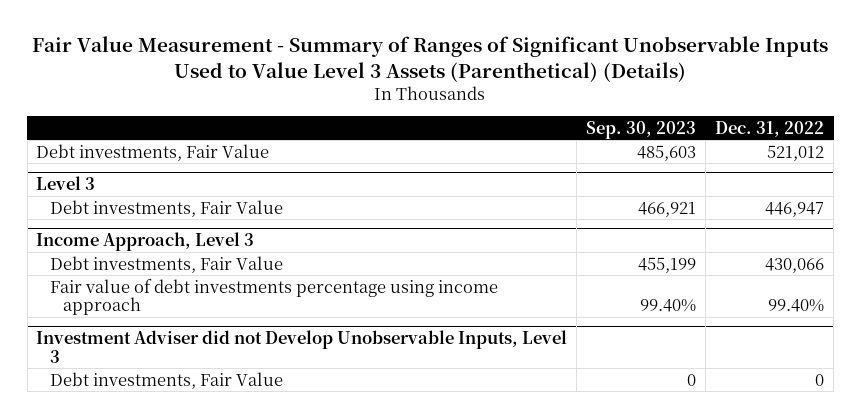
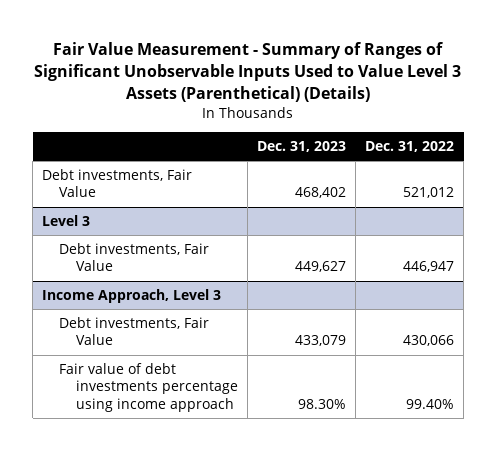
[586,120,697,139] Sep. 30, 2023 -> none
none -> [257,140,347,152] Dec. 31, 2023
[36,330,568,363] Investment Adviser did not Develop Unobservable Inputs, Level 3 -> none
[49,371,283,389] Debt investments, Fair Value -> none

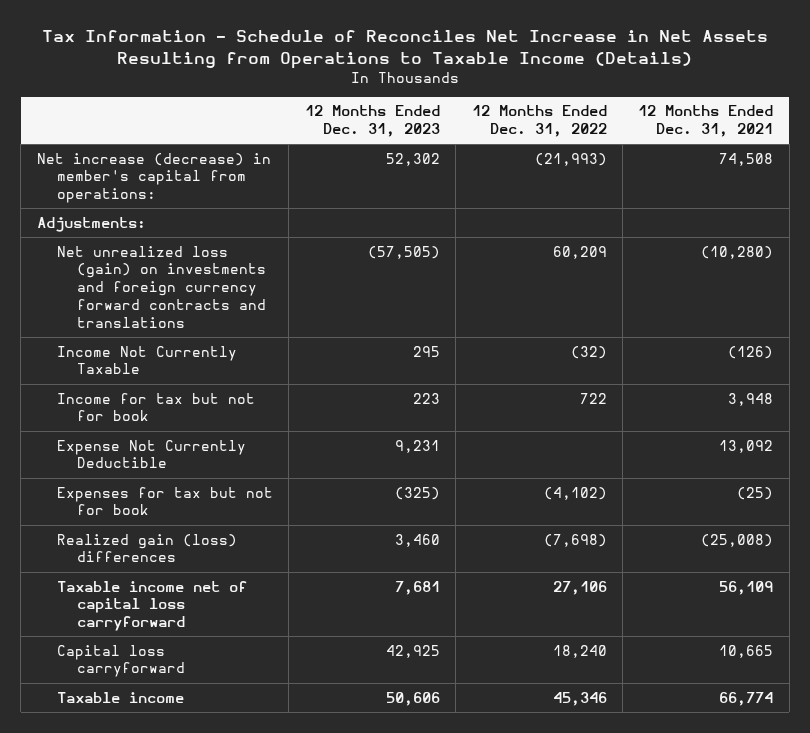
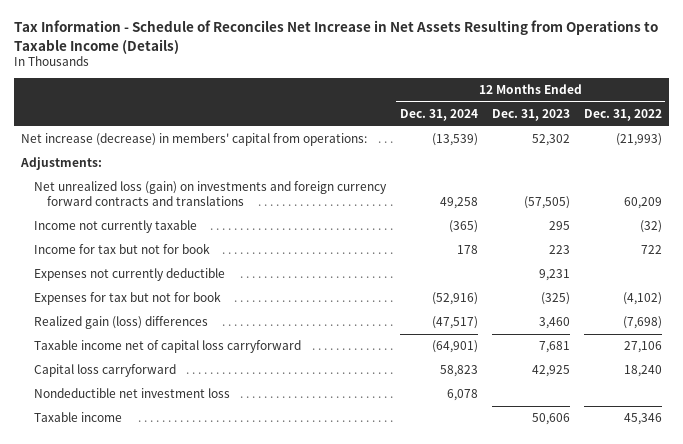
[638,105,774,138] 12 Months Ended Dec. 31, 2021 -> none
none -> [399,109,478,122] Dec. 31, 2024
[36,152,271,204] Net increase (decrease) in member's capital from operations: -> [21,133,368,147] Net increase (decrease) in members' capital from operations:
[56,345,237,375] Income Not Currently Taxable -> [33,220,197,234] Income not currently taxable
[56,439,246,469] Expense Not Currently Deductible -> [33,268,225,282] Expenses not currently deductible
none -> [33,388,230,399] Nondeductible net investment loss

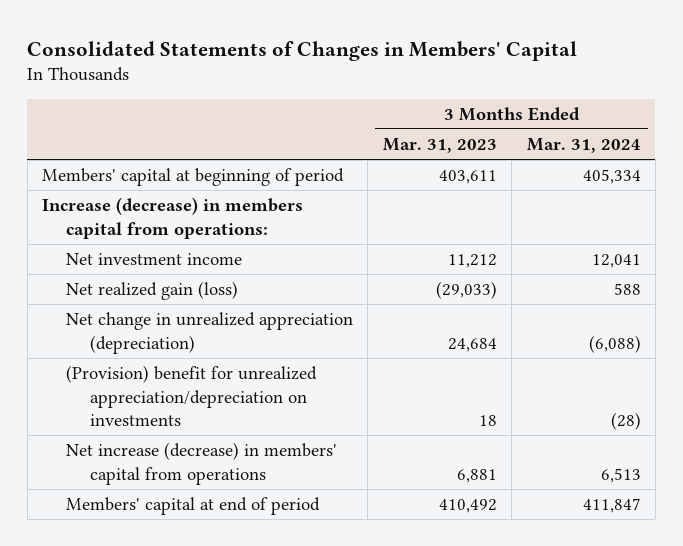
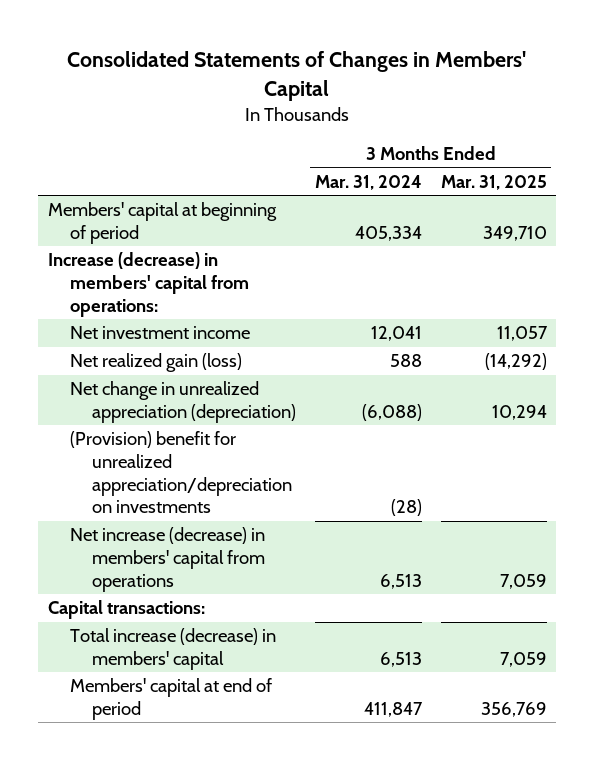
[382,137,497,153] Mar. 31, 2023 -> none
none -> [440,174,547,190] Mar. 31, 2025
[42,197,304,239] Increase (decrease) in members capital from operations: -> [47,252,249,317] Increase (decrease) in members' capital from operations:
none -> [47,600,205,620] Capital transactions:
none -> [69,628,276,670] Total increase (decrease) in members' capital

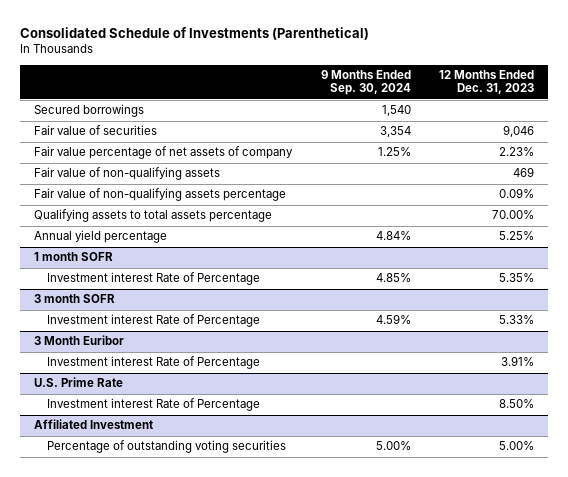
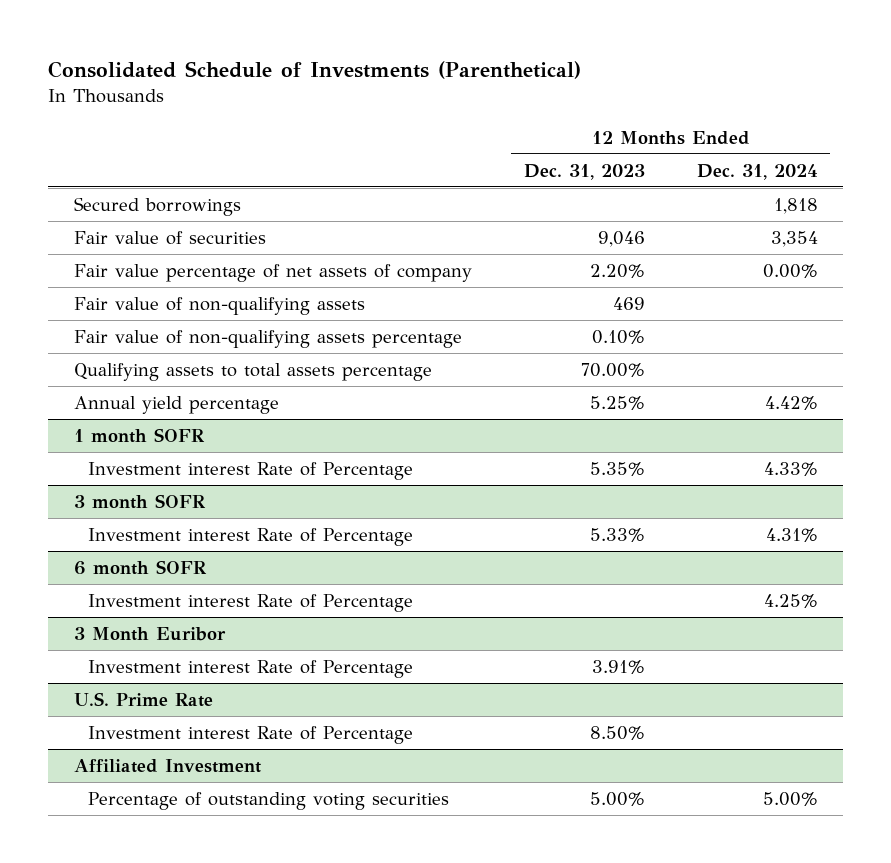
[320,70,411,96] 9 Months Ended Sep. 30, 2024 -> none
none -> [696,163,818,180] Dec. 31, 2024
[499,147,535,157] 2.23% -> [589,263,645,278] 2.20%
[499,188,535,199] 0.09% -> [591,329,645,344] 0.10%
none -> [73,559,207,575] 6 month SOFR
none -> [87,593,413,612] Investment interest Rate of Percentage

